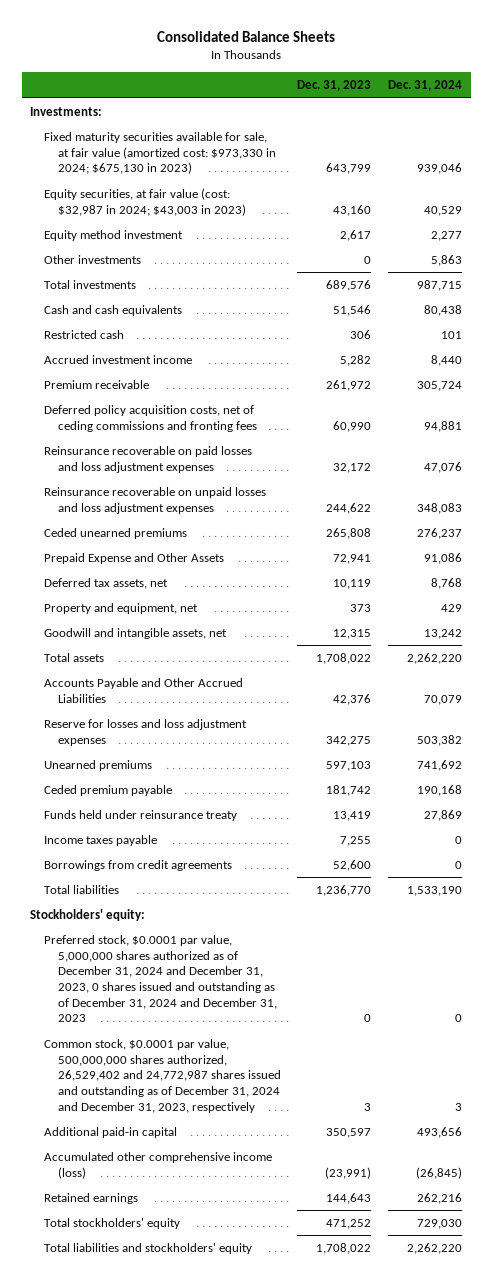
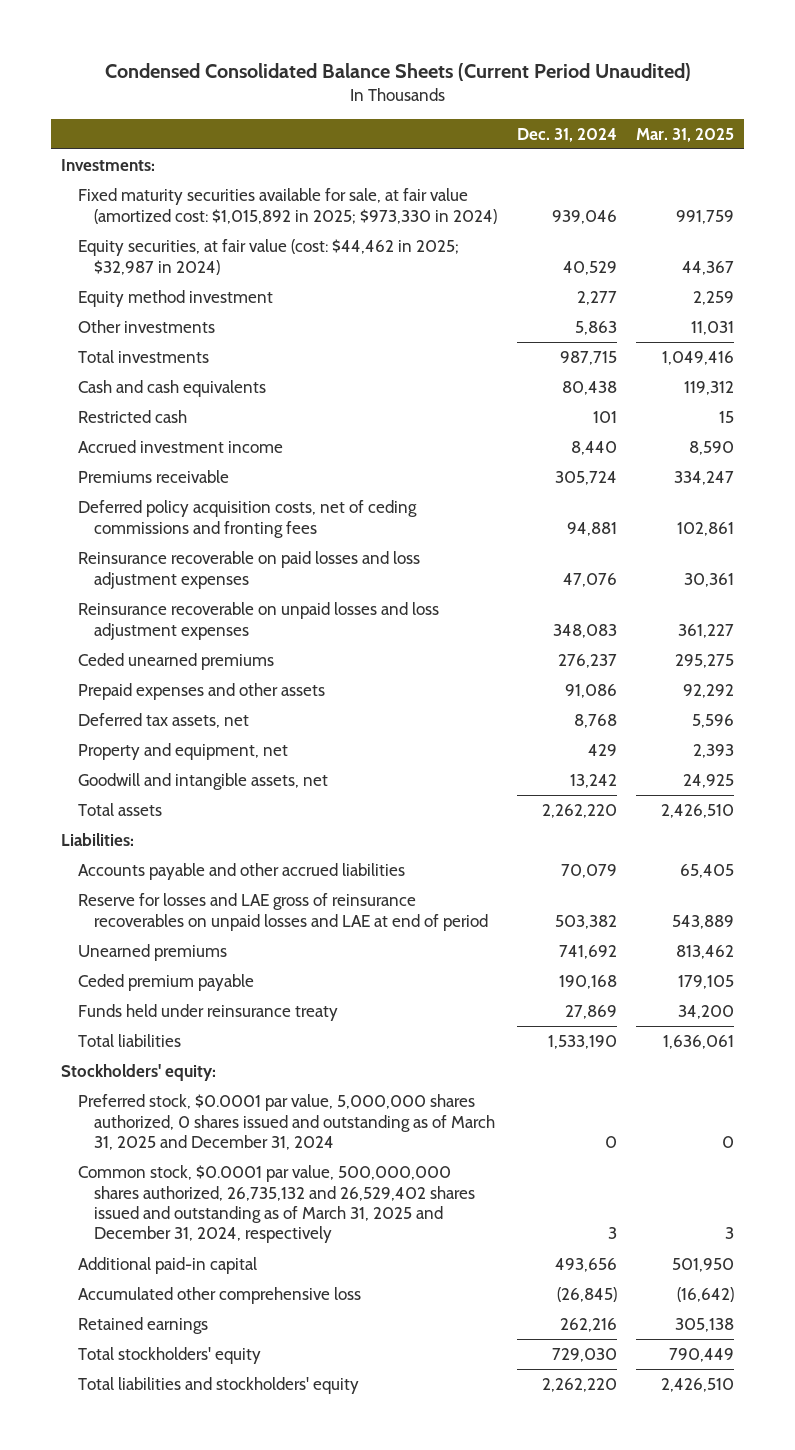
[157,30,336,42] Consolidated Balance Sheets -> [104,63,691,82] Condensed Consolidated Balance Sheets (Current Period Unaudited)
[297,80,372,92] Dec. 31, 2023 -> none
none -> [636,127,735,142] Mar. 31, 2025
[43,131,276,175] Fixed maturity securities available for sale, at fair value (amortized cost: $973,330 in 2024; $675,130 in 2023) -> [77,188,498,224] Fixed maturity securities available for sale, at fair value (amortized cost: $1,015,892 in 2025; $973,330 in 2024)
[43,187,246,216] Equity securities, at fair value (cost: $32,987 in 2024; $43,003 in 2023) -> [77,239,459,275] Equity securities, at fair value (cost: $44,462 in 2025; $32,987 in 2024)
[43,379,149,389] Premium receivable -> [77,470,229,484] Premiums receivable
[43,552,224,564] Prepaid Expense and Other Assets -> [77,683,325,701] Prepaid expenses and other assets
none -> [61,833,135,847] Liabilities:
[43,677,243,703] Accounts Payable and Other Accrued Liabilities -> [77,863,405,881] Accounts payable and other accrued liabilities
[43,718,247,746] Reserve for losses and loss adjustment expenses -> [77,893,489,931] Reserve for losses and LAE gross of reinsurance recoverables on unpaid losses and LAE at end of period
[43,834,157,846] Income taxes payable -> none
[43,859,232,871] Borrowings from credit agreements -> none
[43,934,277,1023] Preferred stock, $0.0001 par value, 5,000,000 shares authorized as of December 31, 2024 and December 31, 2023, 0 shares issued and outstanding as of December 31, 2024 and December 31, 2023 -> [77,1094,496,1151] Preferred stock, $0.0001 par value, 5,000,000 shares authorized, 0 shares issued and outstanding as of March 31, 2025 and December 31, 2024
[43,1038,281,1113] Common stock, $0.0001 par value, 500,000,000 shares authorized, 26,529,402 and 24,772,987 shares issued and outstanding as of December 31, 2024 and December 31, 2023, respectively -> [77,1165,476,1244] Common stock, $0.0001 par value, 500,000,000 shares authorized, 26,735,132 and 26,529,402 shares issued and outstanding as of March 31, 2025 and December 31, 2024, respectively
[43,1151,272,1179] Accumulated other comprehensive income (loss) -> [77,1287,361,1305] Accumulated other comprehensive loss

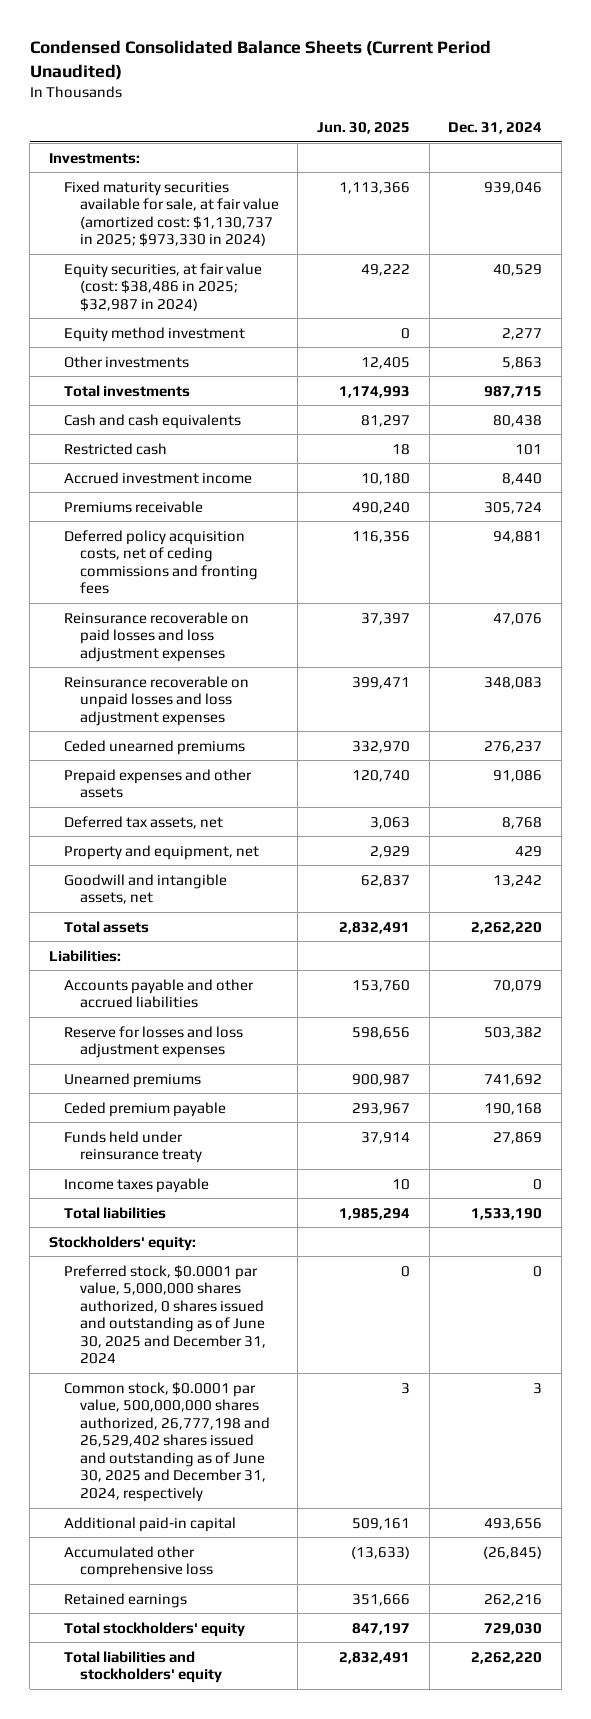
[636,127,735,142] Mar. 31, 2025 -> none
none -> [317,122,411,135] Jun. 30, 2025
[77,188,498,224] Fixed maturity securities available for sale, at fair value (amortized cost: $1,015,892 in 2025; $973,330 in 2024) -> [64,180,279,248] Fixed maturity securities available for sale, at fair value (amortized cost: $1,130,737 in 2025; $973,330 in 2024)
[77,239,459,275] Equity securities, at fair value (cost: $44,462 in 2025; $32,987 in 2024) -> [64,262,263,312] Equity securities, at fair value (cost: $38,486 in 2025; $32,987 in 2024)
[77,893,489,931] Reserve for losses and LAE gross of reinsurance recoverables on unpaid losses and LAE at end of period -> [64,1025,244,1059] Reserve for losses and loss adjustment expenses
none -> [64,1177,210,1193] Income taxes payable
[77,1094,496,1151] Preferred stock, $0.0001 par value, 5,000,000 shares authorized, 0 shares issued and outstanding as of March 31, 2025 and December 31, 2024 -> [64,1264,266,1365] Preferred stock, $0.0001 par value, 5,000,000 shares authorized, 0 shares issued and outstanding as of June 30, 2025 and December 31, 2024
[77,1165,476,1244] Common stock, $0.0001 par value, 500,000,000 shares authorized, 26,735,132 and 26,529,402 shares issued and outstanding as of March 31, 2025 and December 31, 2024, respectively -> [64,1381,270,1503] Common stock, $0.0001 par value, 500,000,000 shares authorized, 26,777,198 and 26,529,402 shares issued and outstanding as of June 30, 2025 and December 31, 2024, respectively

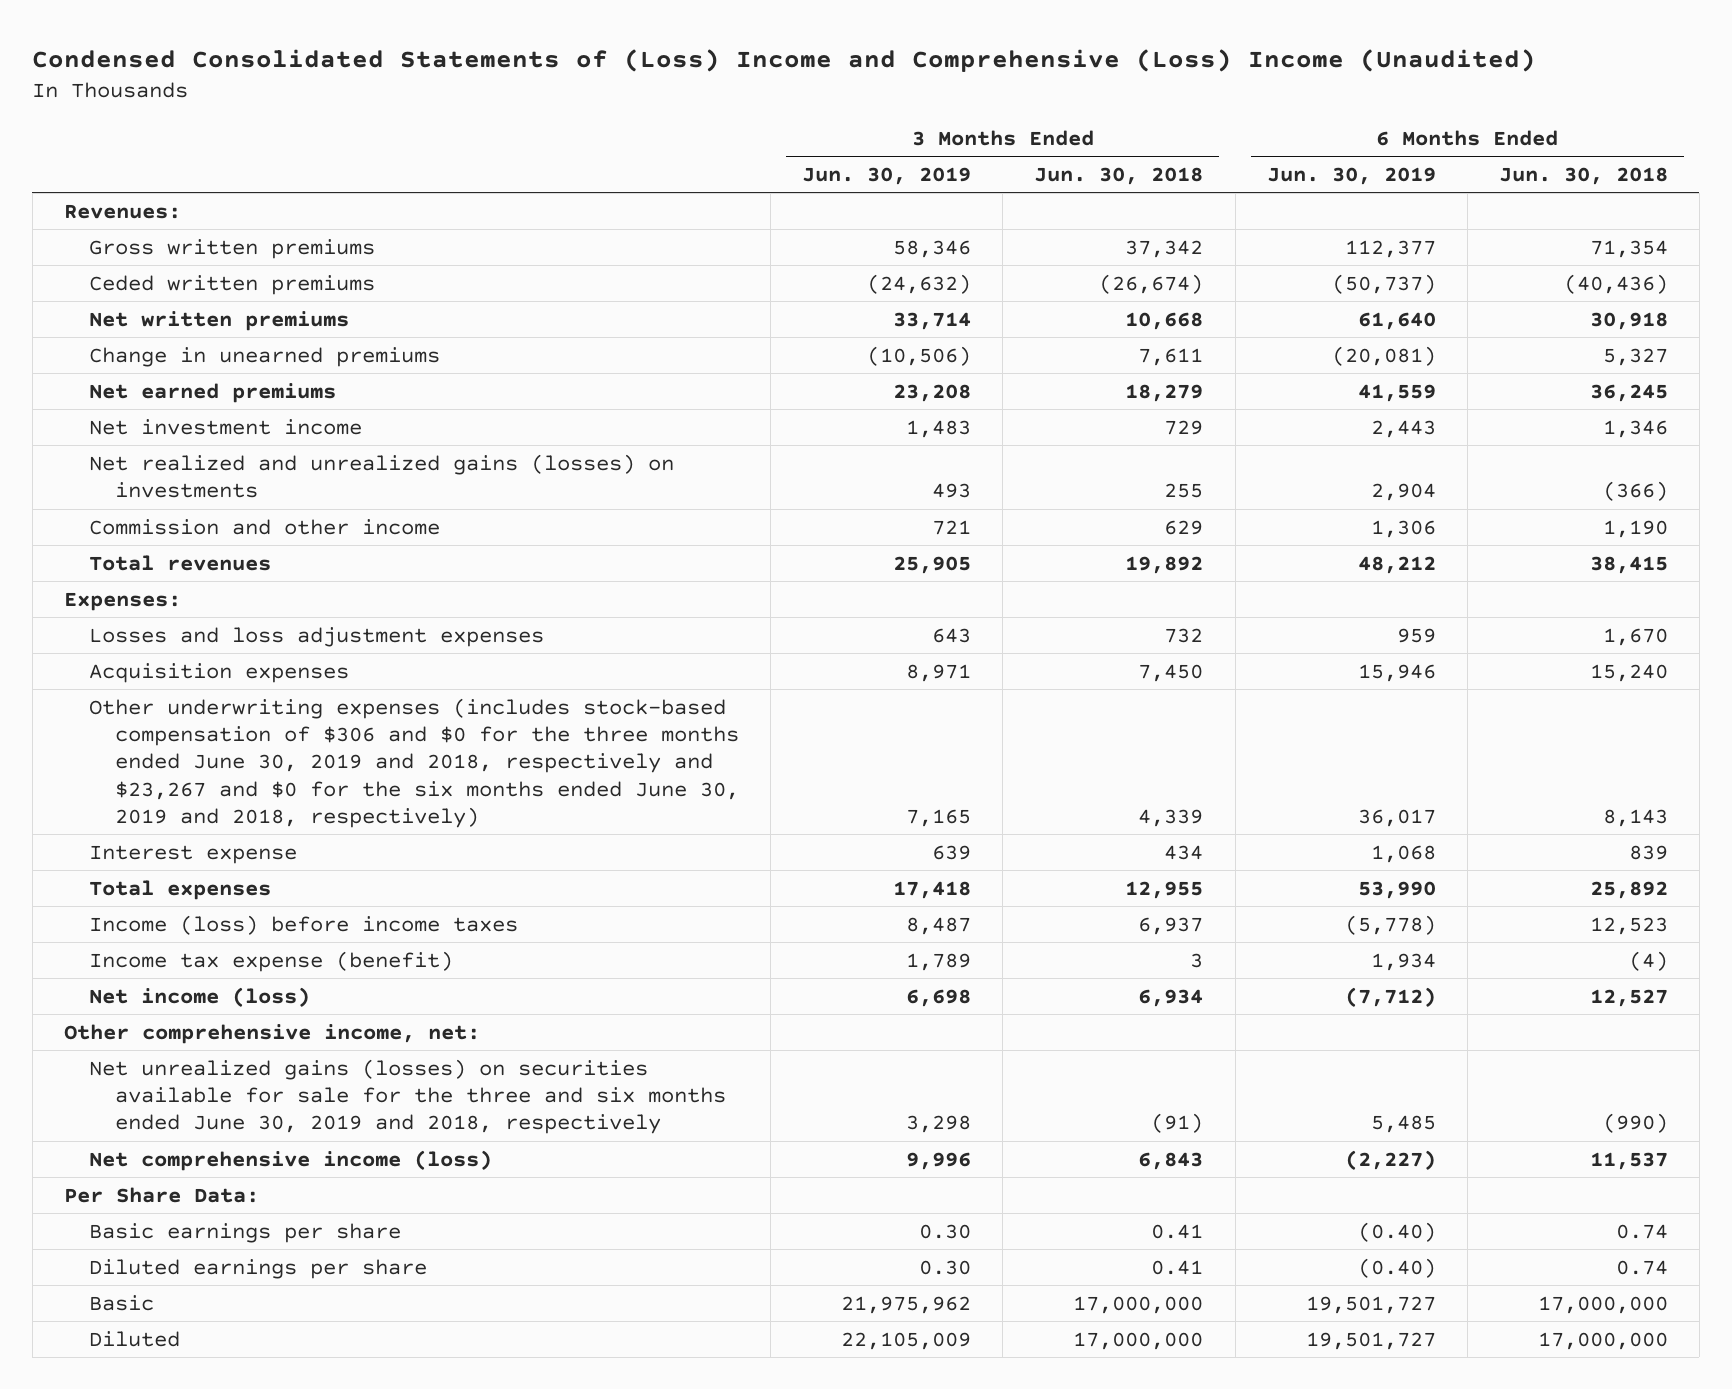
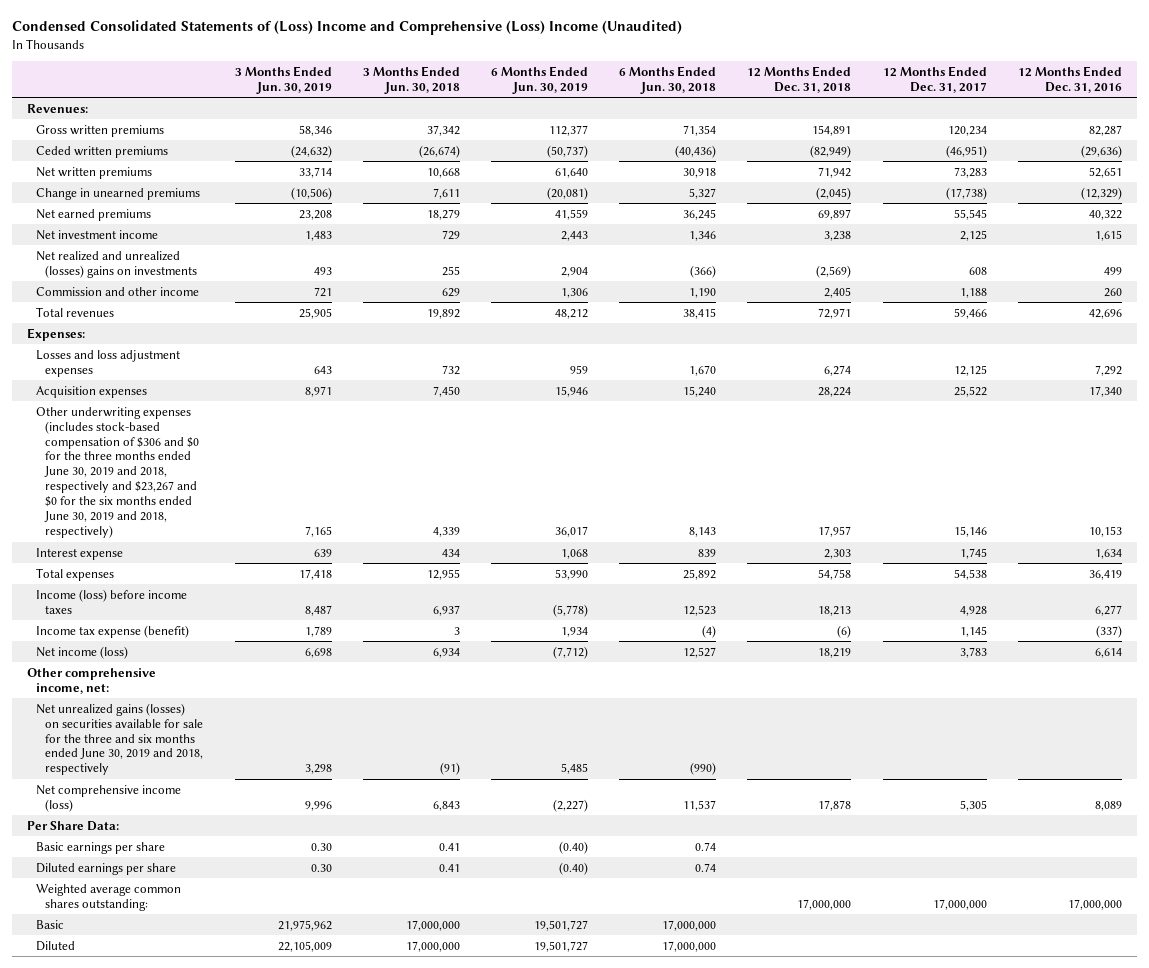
none -> [747,66,852,94] 12 Months Ended Dec. 31, 2018
none -> [882,66,987,94] 12 Months Ended Dec. 31, 2017
none -> [1017,66,1122,94] 12 Months Ended Dec. 31, 2016
[89,453,675,499] Net realized and unrealized gains (losses) on investments -> [36,250,198,278] Net realized and unrealized (losses) gains on investments
none -> [36,883,182,911] Weighted average common shares outstanding:

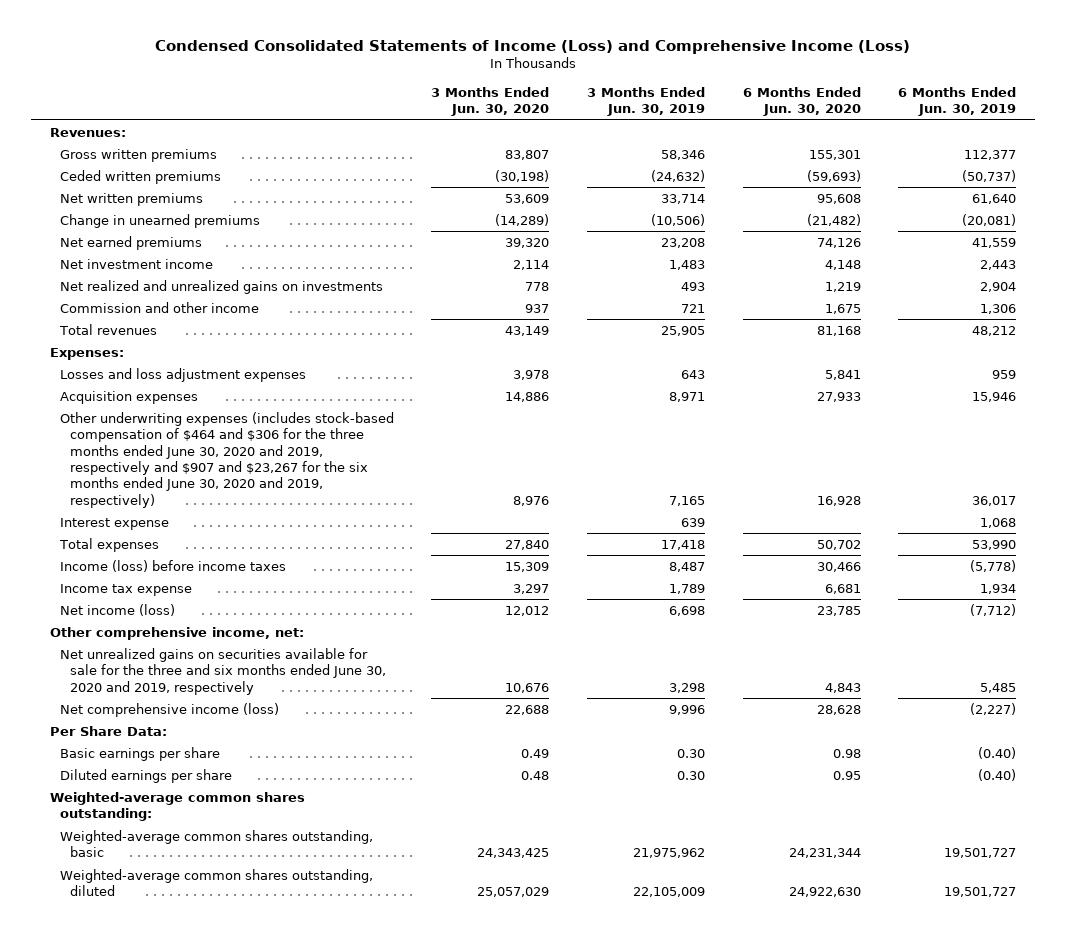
[11,20,682,36] Condensed Consolidated Statements of (Loss) Income and Comprehensive (Loss) Income (Unaudited) -> [154,39,910,54] Condensed Consolidated Statements of Income (Loss) and Comprehensive Income (Loss)
[362,66,460,95] 3 Months Ended Jun. 30, 2018 -> none
[619,66,717,95] 6 Months Ended Jun. 30, 2018 -> none
[747,66,852,94] 12 Months Ended Dec. 31, 2018 -> none
[882,66,987,94] 12 Months Ended Dec. 31, 2017 -> none
[1017,66,1122,94] 12 Months Ended Dec. 31, 2016 -> none
none -> [431,86,550,117] 3 Months Ended Jun. 30, 2020
none -> [742,86,861,117] 6 Months Ended Jun. 30, 2020
[36,250,198,278] Net realized and unrealized (losses) gains on investments -> [59,279,383,294] Net realized and unrealized gains on investments
[36,406,200,539] Other underwriting expenses (includes stock-based compensation of $306 and $0 for the three months ended June 30, 2019 and 2018, respectively and $23,267 and $0 for the six months ended June 30, 2019 and 2018, respectively) -> [59,411,394,508] Other underwriting expenses (includes stock-based compensation of $464 and $306 for the three months ended June 30, 2020 and 2019, respectively and $907 and $23,267 for the six months ended June 30, 2020 and 2019, respectively)
[36,624,190,638] Income tax expense (benefit) -> [59,583,192,596] Income tax expense
[36,702,204,776] Net unrealized gains (losses) on securities available for sale for the three and six months ended June 30, 2019 and 2018, respectively -> [59,647,386,695] Net unrealized gains on securities available for sale for the three and six months ended June 30, 2020 and 2019, respectively
[36,883,182,911] Weighted average common shares outstanding: -> [49,791,305,822] Weighted-average common shares outstanding:
[36,919,65,929] Basic -> [59,829,373,858] Weighted-average common shares outstanding, basic
[36,940,76,951] Diluted -> [59,868,373,897] Weighted-average common shares outstanding, diluted

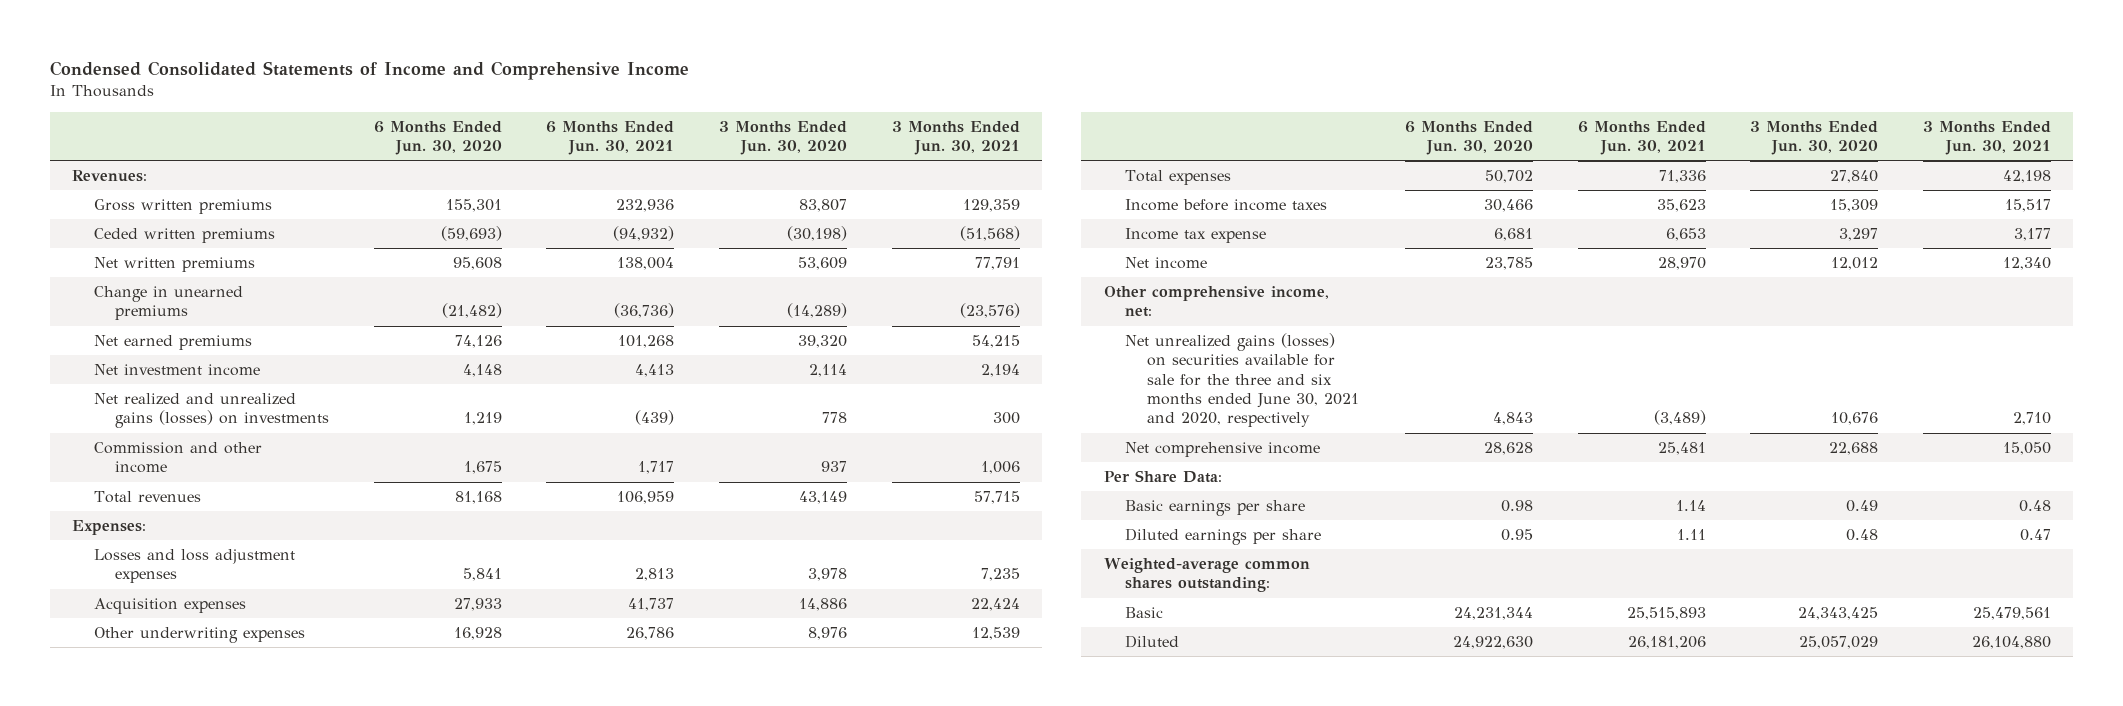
[154,39,910,54] Condensed Consolidated Statements of Income (Loss) and Comprehensive Income (Loss) -> [49,60,689,80] Condensed Consolidated Statements of Income and Comprehensive Income
[586,86,705,117] 3 Months Ended Jun. 30, 2019 -> none
[898,86,1017,117] 6 Months Ended Jun. 30, 2019 -> none
none -> [546,120,675,156] 6 Months Ended Jun. 30, 2021
none -> [891,120,1020,156] 3 Months Ended Jun. 30, 2021
[59,279,383,294] Net realized and unrealized gains on investments -> [93,393,330,429] Net realized and unrealized gains (losses) on investments
[59,517,169,530] Interest expense -> none
[59,411,394,508] Other underwriting expenses (includes stock-based compensation of $464 and $306 for the three months ended June 30, 2020 and 2019, respectively and $907 and $23,267 for the six months ended June 30, 2020 and 2019, respectively) -> [93,627,305,644] Other underwriting expenses
[59,559,286,572] Income (loss) before income taxes -> [1125,199,1328,212] Income before income taxes
[59,603,175,616] Net income (loss) -> [1125,257,1208,270] Net income
[59,647,386,695] Net unrealized gains on securities available for sale for the three and six months ended June 30, 2020 and 2019, respectively -> [1125,333,1359,428] Net unrealized gains (losses) on securities available for sale for the three and six months ended June 30, 2021 and 2020, respectively
[59,702,279,717] Net comprehensive income (loss) -> [1125,442,1321,458] Net comprehensive income
[59,829,373,858] Weighted-average common shares outstanding, basic -> [1125,607,1164,619] Basic
[59,868,373,897] Weighted-average common shares outstanding, diluted -> [1125,635,1180,649] Diluted

